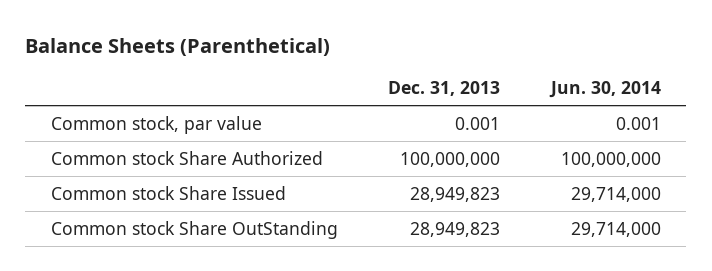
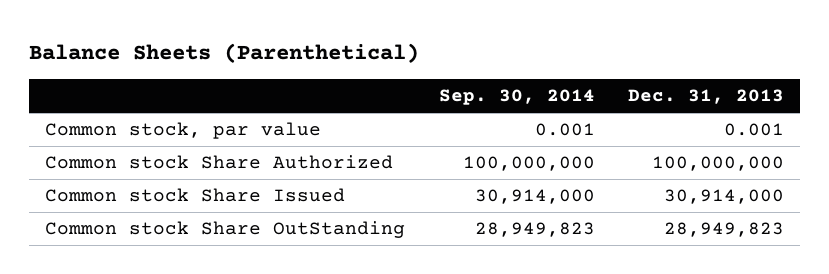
[548,81,661,99] Jun. 30, 2014 -> none
none -> [438,89,595,106] Sep. 30, 2014
[410,186,501,202] 28,949,823 -> [663,189,784,205] 30,914,000

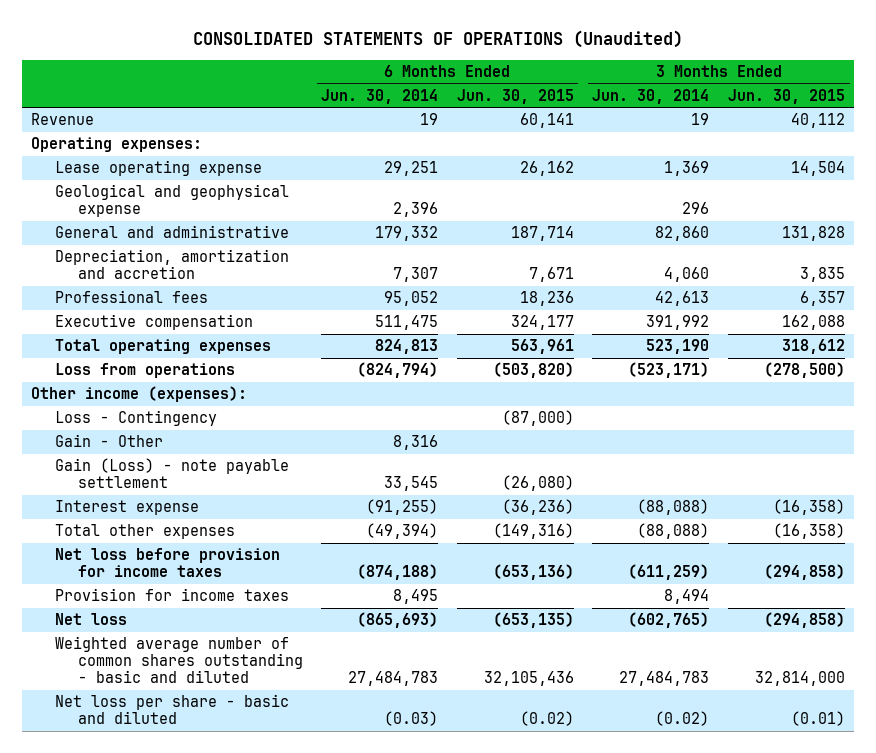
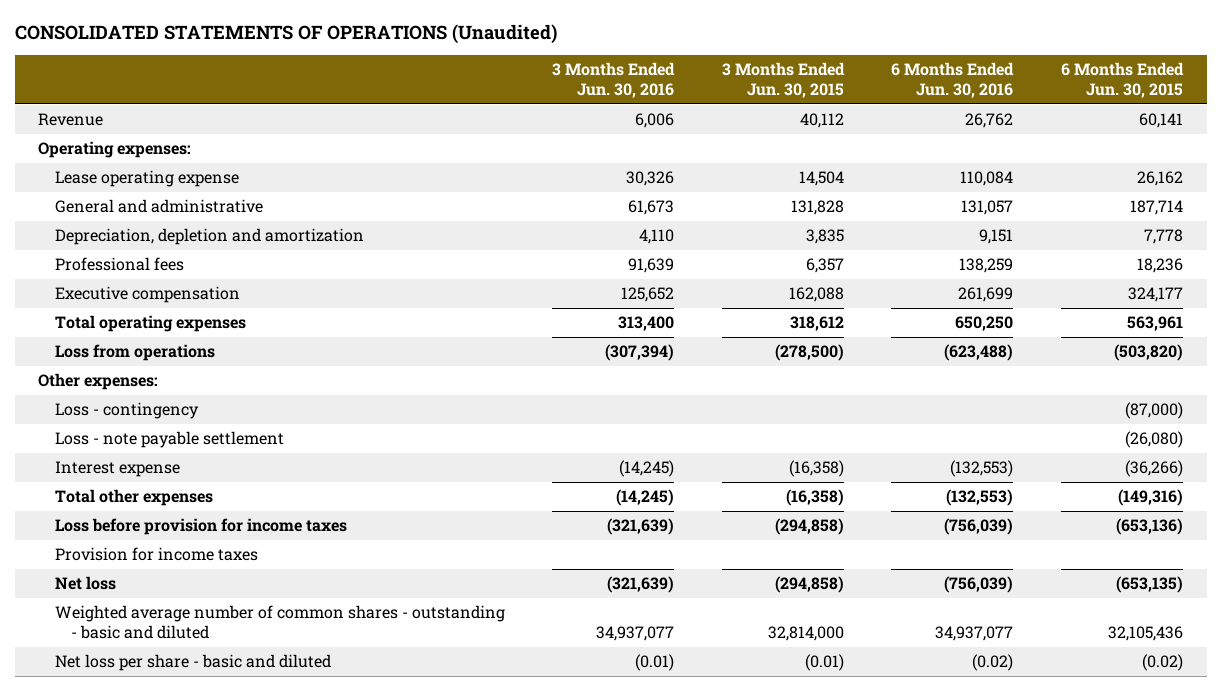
[321,88,439,104] Jun. 30, 2014 -> none
[592,88,710,104] Jun. 30, 2014 -> none
none -> [552,62,676,99] 3 Months Ended Jun. 30, 2016
none -> [891,62,1015,99] 6 Months Ended Jun. 30, 2016
[54,184,289,218] Geological and geophysical expense -> none
[54,249,289,280] Depreciation, amortization and accretion -> [54,228,364,246] Depreciation, depletion and amortization
[528,267,574,283] 7,671 -> [1143,229,1183,245] 7,778
[54,434,163,448] Gain - Other -> none
[31,386,248,403] Other income (expenses): -> [38,373,159,391] Other expenses:
[54,410,217,427] Loss - Contingency -> [54,402,199,420] Loss - contingency
[54,458,289,489] Gain (Loss) - note payable settlement -> [54,431,284,449] Loss - note payable settlement
[501,499,574,516] (36,236) -> [1124,460,1183,478] (36,266)
[54,548,280,578] Net loss before provision for income taxes -> [54,518,347,536] Loss before provision for income taxes
[54,636,303,683] Weighted average number of common shares outstanding - basic and diluted -> [54,605,505,639] Weighted average number of common shares - outstanding - basic and diluted

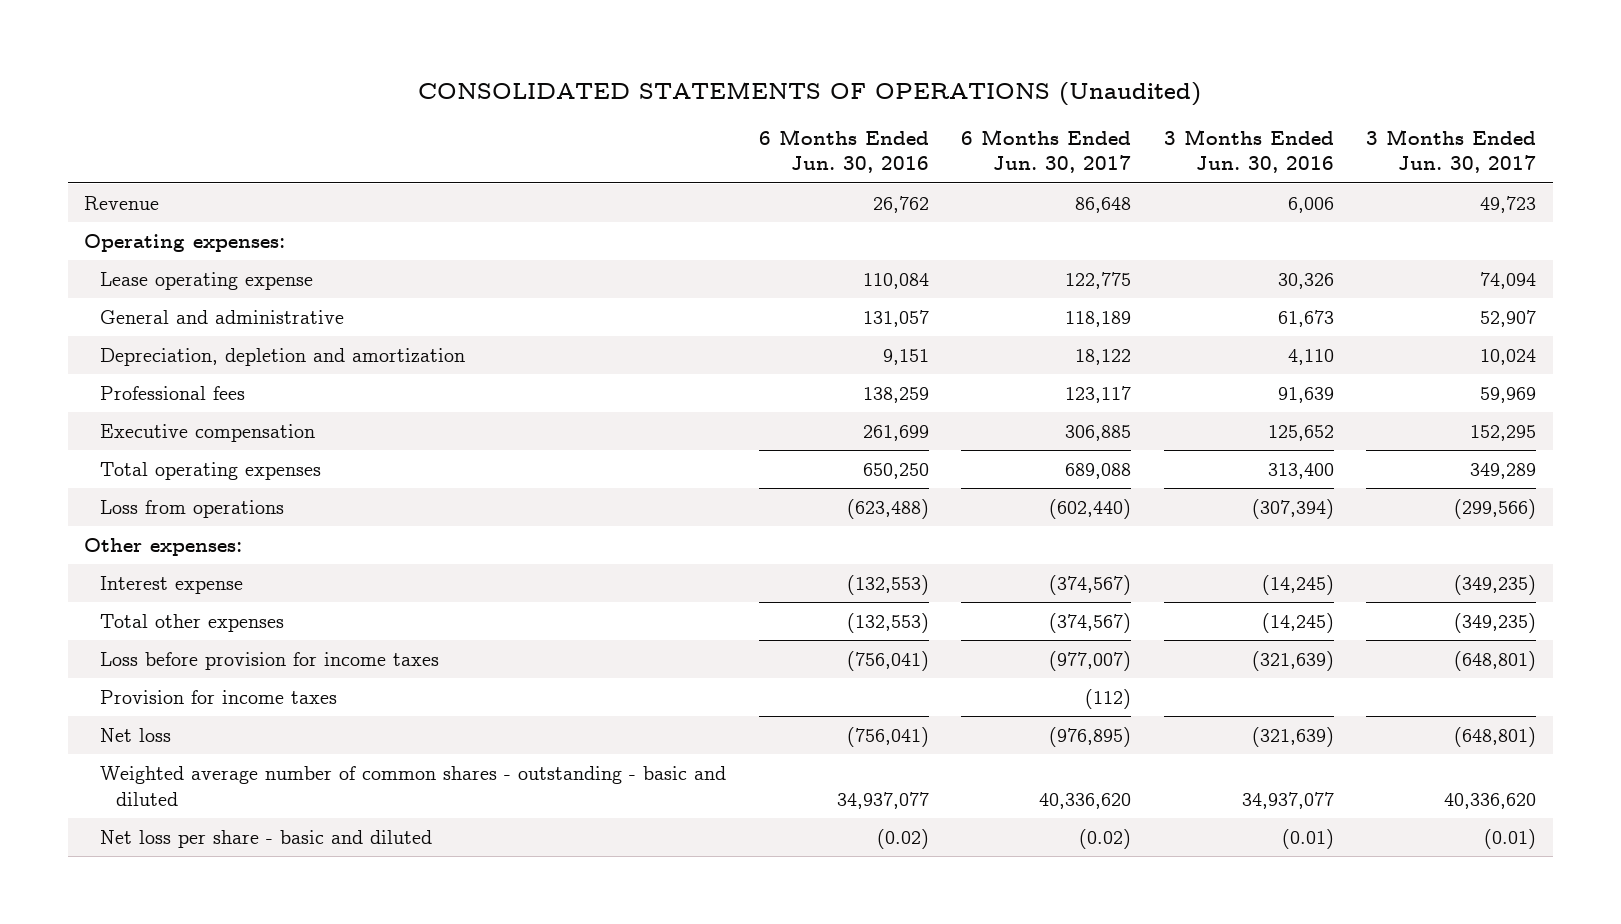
[721,62,845,99] 3 Months Ended Jun. 30, 2015 -> none
[1060,62,1184,99] 6 Months Ended Jun. 30, 2015 -> none
none -> [961,128,1132,174] 6 Months Ended Jun. 30, 2017
none -> [1366,128,1537,174] 3 Months Ended Jun. 30, 2017
[54,402,199,420] Loss - contingency -> none
[54,431,284,449] Loss - note payable settlement -> none
[944,518,1014,536] (756,039) -> [846,651,929,672] (756,041)
[944,576,1014,594] (756,039) -> [846,727,929,748] (756,041)

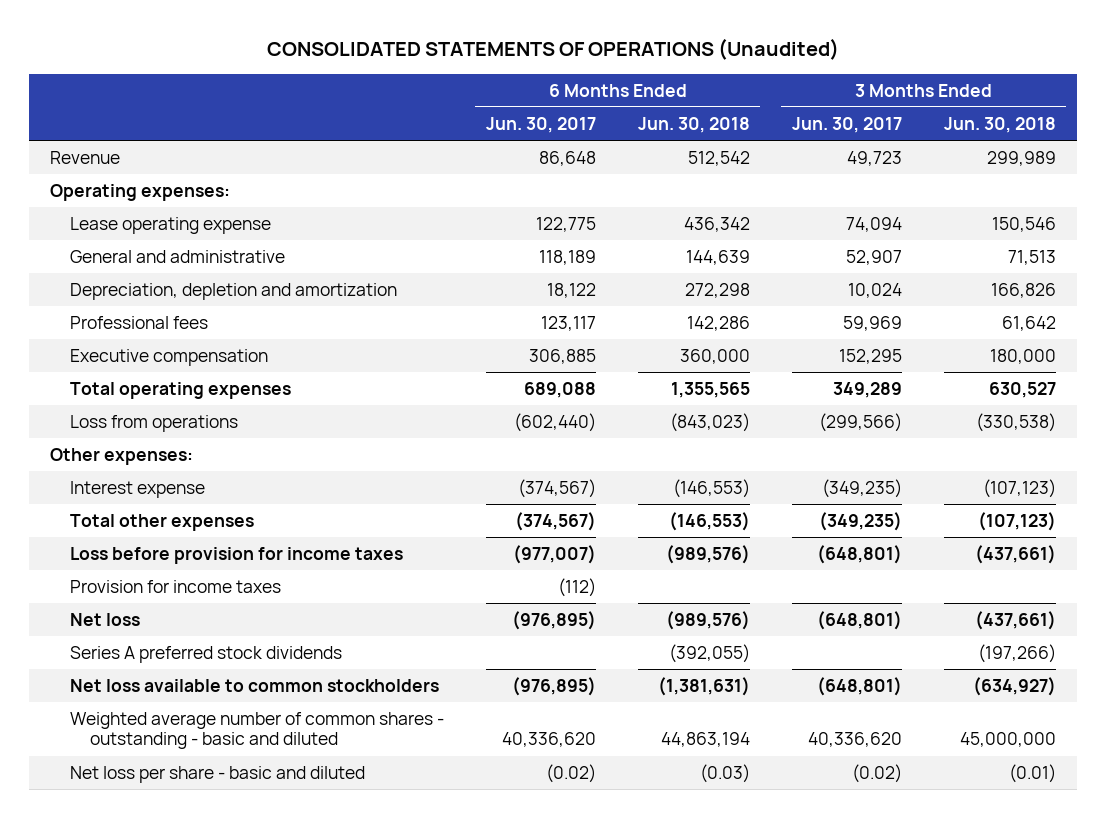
[758,128,929,174] 6 Months Ended Jun. 30, 2016 -> none
[1163,128,1334,174] 3 Months Ended Jun. 30, 2016 -> none
none -> [637,116,750,133] Jun. 30, 2018
none -> [943,116,1056,133] Jun. 30, 2018
none -> [69,646,342,664] Series A preferred stock dividends
none -> [69,679,439,693] Net loss available to common stockholders
[1484,829,1537,850] (0.01) -> [851,764,902,784] (0.02)

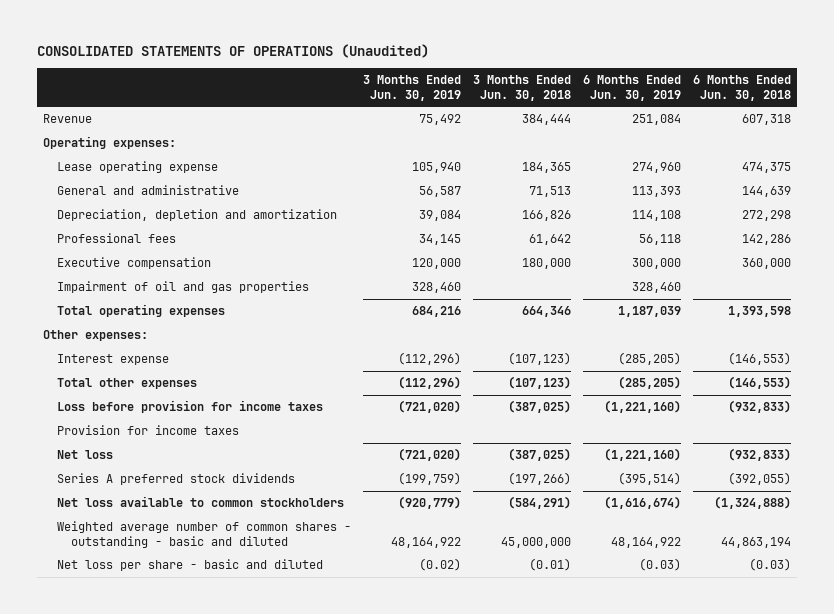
[485,116,596,133] Jun. 30, 2017 -> none
[791,116,902,133] Jun. 30, 2017 -> none
none -> [362,74,461,101] 3 Months Ended Jun. 30, 2019
none -> [582,74,681,101] 6 Months Ended Jun. 30, 2019
[687,151,750,167] 512,542 -> [741,114,791,126] 607,318
[986,151,1056,167] 299,989 -> [521,114,571,126] 384,444
[683,217,750,233] 436,342 -> [741,162,791,174] 474,375
[991,217,1056,233] 150,546 -> [521,162,571,174] 184,365
[69,415,238,433] Loss from operations -> none
none -> [56,281,309,294] Impairment of oil and gas properties
[670,382,750,399] 1,355,565 -> [727,306,791,318] 1,393,598
[988,382,1056,399] 630,527 -> [521,306,571,318] 664,346
[665,545,750,565] (989,576) -> [727,400,791,414] (932,833)
[974,545,1056,565] (437,661) -> [507,400,571,414] (387,025)
[665,611,750,631] (989,576) -> [727,448,791,462] (932,833)
[974,611,1056,631] (437,661) -> [507,448,571,462] (387,025)
[657,677,750,697] (1,381,631) -> [713,496,791,510] (1,324,888)
[972,677,1056,697] (634,927) -> [507,496,571,510] (584,291)

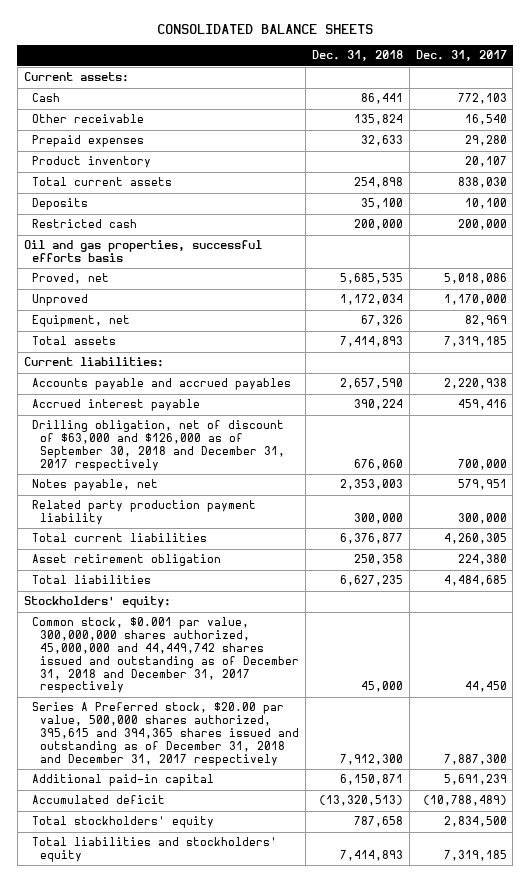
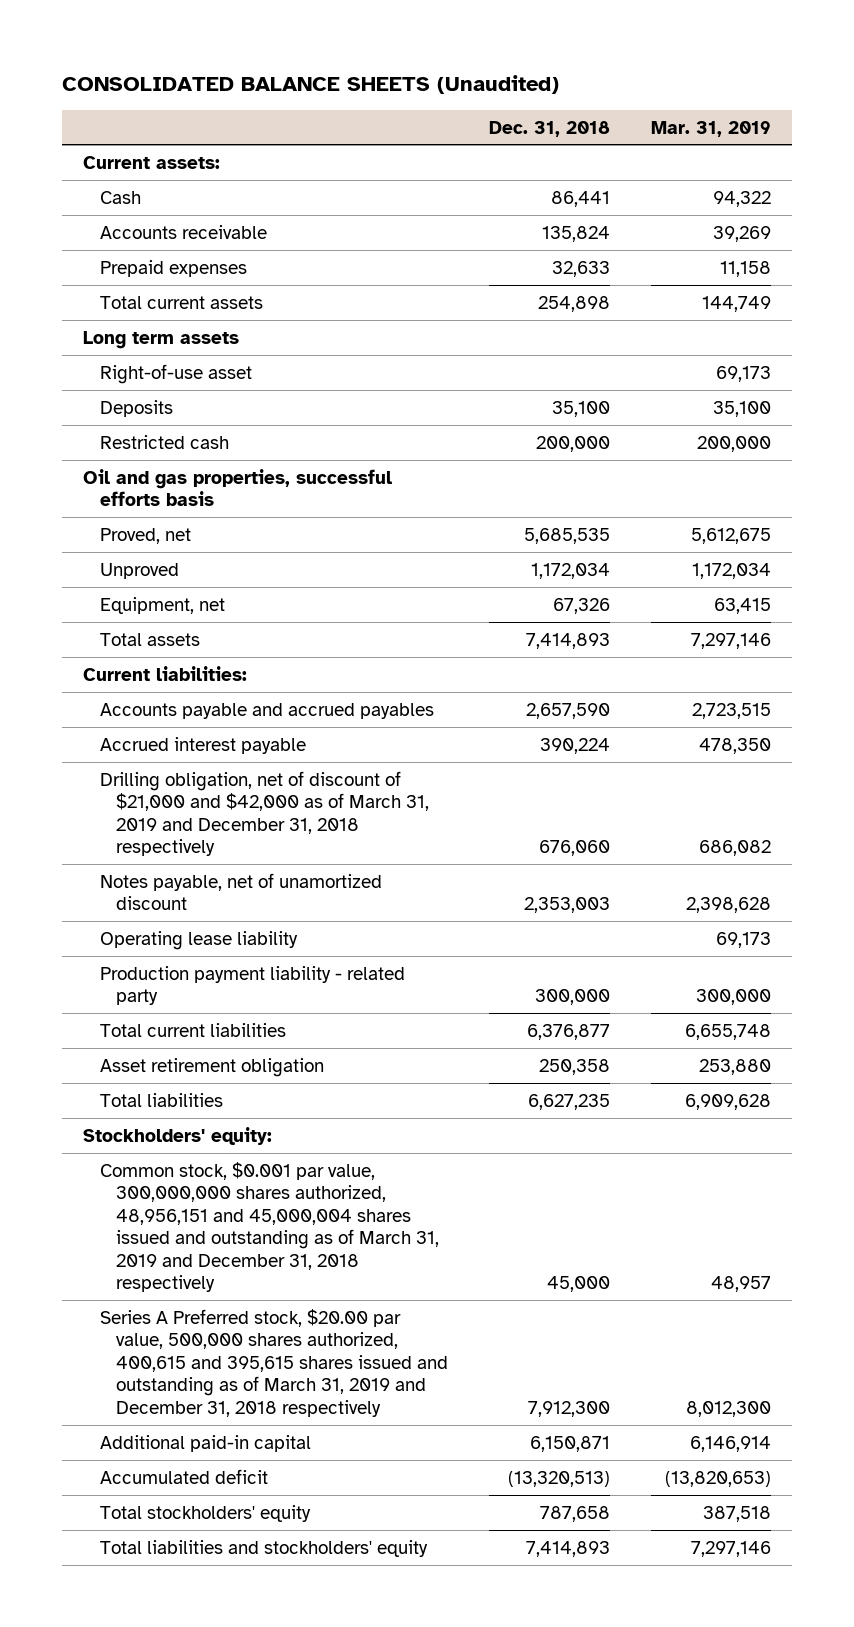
[157,24,374,35] CONSOLIDATED BALANCE SHEETS -> [62,75,560,95] CONSOLIDATED BALANCE SHEETS (Unaudited)
[415,50,507,62] Dec. 31, 2017 -> none
none -> [651,120,772,137] Mar. 31, 2019
[32,114,145,124] Other receivable -> [99,224,267,239] Accounts receivable
[32,156,152,169] Product inventory -> none
none -> [82,330,239,349] Long term assets
none -> [99,363,252,384] Right-of-use asset
[32,420,286,471] Drilling obligation, net of discount of $63,000 and $126,000 as of September 30, 2018 and December 31, 2017 respectively -> [99,770,430,857] Drilling obligation, net of discount of $21,000 and $42,000 as of March 31, 2019 and December 31, 2018 respectively
[32,479,159,492] Notes payable, net -> [99,872,382,911] Notes payable, net of unamortized discount
none -> [99,930,298,950] Operating lease liability
[32,500,257,526] Related party production payment liability -> [99,965,405,1006] Production payment liability - related party
[32,617,300,694] Common stock, $0.001 par value, 300,000,000 shares authorized, 45,000,000 and 44,449,742 shares issued and outstanding as of December 31, 2018 and December 31, 2017 respectively -> [99,1161,440,1293] Common stock, $0.001 par value, 300,000,000 shares authorized, 48,956,151 and 45,000,004 shares issued and outstanding as of March 31, 2019 and December 31, 2018 respectively
[32,702,300,766] Series A Preferred stock, $20.00 par value, 500,000 shares authorized, 395,615 and 394,365 shares issued and outstanding as of December 31, 2018 and December 31, 2017 respectively -> [99,1308,449,1417] Series A Preferred stock, $20.00 par value, 500,000 shares authorized, 400,615 and 395,615 shares issued and outstanding as of March 31, 2019 and December 31, 2018 respectively

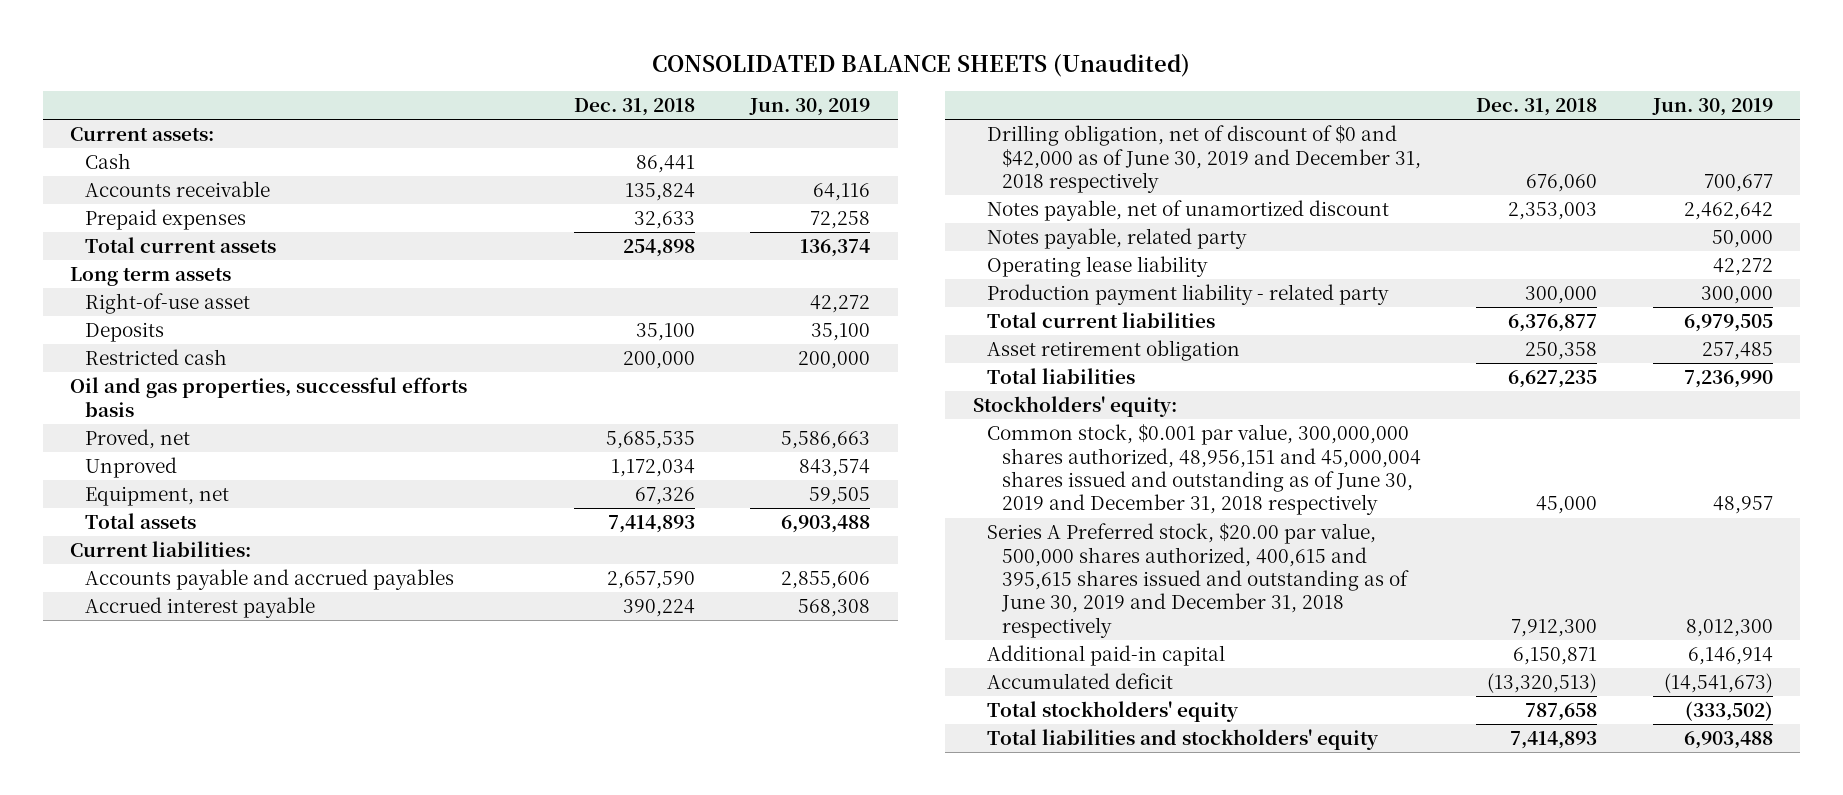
[651,120,772,137] Mar. 31, 2019 -> none
none -> [749,98,871,117] Jun. 30, 2019
[99,770,430,857] Drilling obligation, net of discount of $21,000 and $42,000 as of March 31, 2019 and December 31, 2018 respectively -> [987,125,1421,193] Drilling obligation, net of discount of $0 and $42,000 as of June 30, 2019 and December 31, 2018 respectively
none -> [987,228,1248,250] Notes payable, related party
[99,1161,440,1293] Common stock, $0.001 par value, 300,000,000 shares authorized, 48,956,151 and 45,000,004 shares issued and outstanding as of March 31, 2019 and December 31, 2018 respectively -> [987,424,1421,516] Common stock, $0.001 par value, 300,000,000 shares authorized, 48,956,151 and 45,000,004 shares issued and outstanding as of June 30, 2019 and December 31, 2018 respectively
[99,1308,449,1417] Series A Preferred stock, $20.00 par value, 500,000 shares authorized, 400,615 and 395,615 shares issued and outstanding as of March 31, 2019 and December 31, 2018 respectively -> [987,523,1409,638] Series A Preferred stock, $20.00 par value, 500,000 shares authorized, 400,615 and 395,615 shares issued and outstanding as of June 30, 2019 and December 31, 2018 respectively

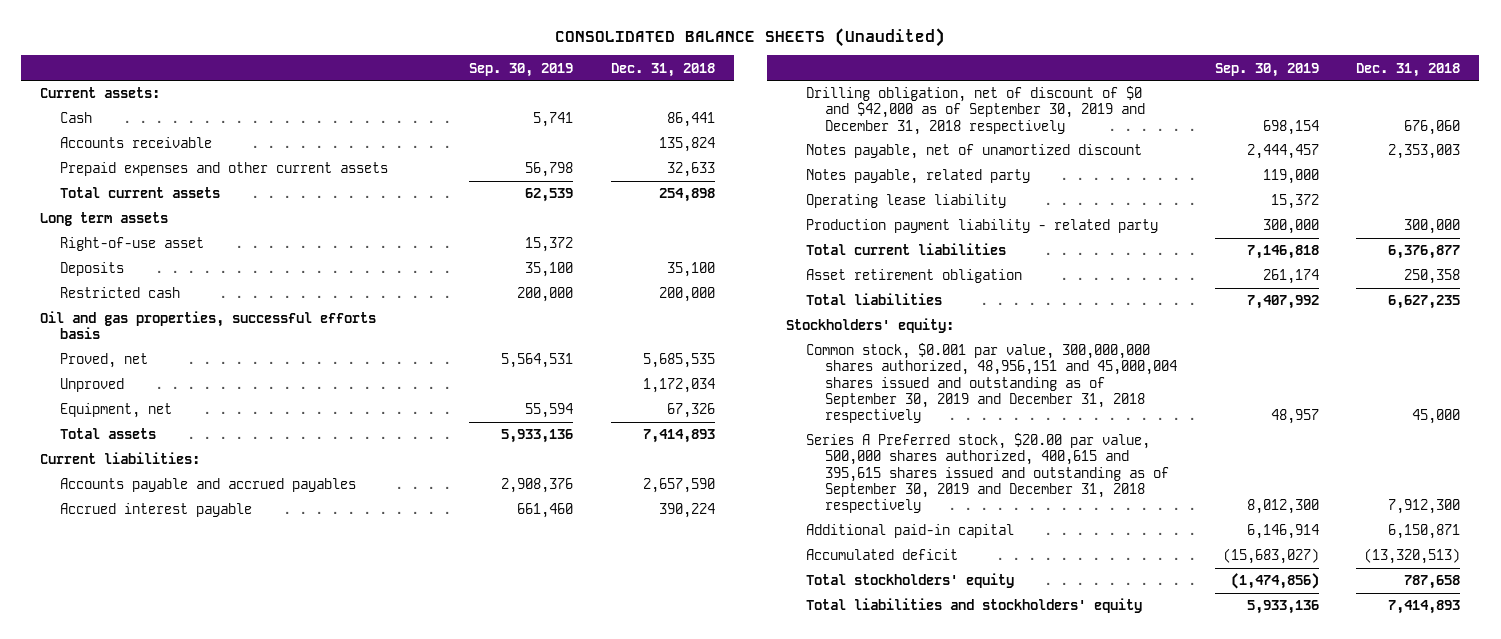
[749,98,871,117] Jun. 30, 2019 -> none
none -> [469,62,574,77] Sep. 30, 2019
[84,209,246,231] Prepaid expenses -> [60,162,389,177] Prepaid expenses and other current assets
[987,125,1421,193] Drilling obligation, net of discount of $0 and $42,000 as of June 30, 2019 and December 31, 2018 respectively -> [805,86,1146,135] Drilling obligation, net of discount of $0 and $42,000 as of September 30, 2019 and December 31, 2018 respectively
[987,424,1421,516] Common stock, $0.001 par value, 300,000,000 shares authorized, 48,956,151 and 45,000,004 shares issued and outstanding as of June 30, 2019 and December 31, 2018 respectively -> [805,343,1178,424] Common stock, $0.001 par value, 300,000,000 shares authorized, 48,956,151 and 45,000,004 shares issued and outstanding as of September 30, 2019 and December 31, 2018 respectively
[987,523,1409,638] Series A Preferred stock, $20.00 par value, 500,000 shares authorized, 400,615 and 395,615 shares issued and outstanding as of June 30, 2019 and December 31, 2018 respectively -> [805,433,1170,514] Series A Preferred stock, $20.00 par value, 500,000 shares authorized, 400,615 and 395,615 shares issued and outstanding as of September 30, 2019 and December 31, 2018 respectively

